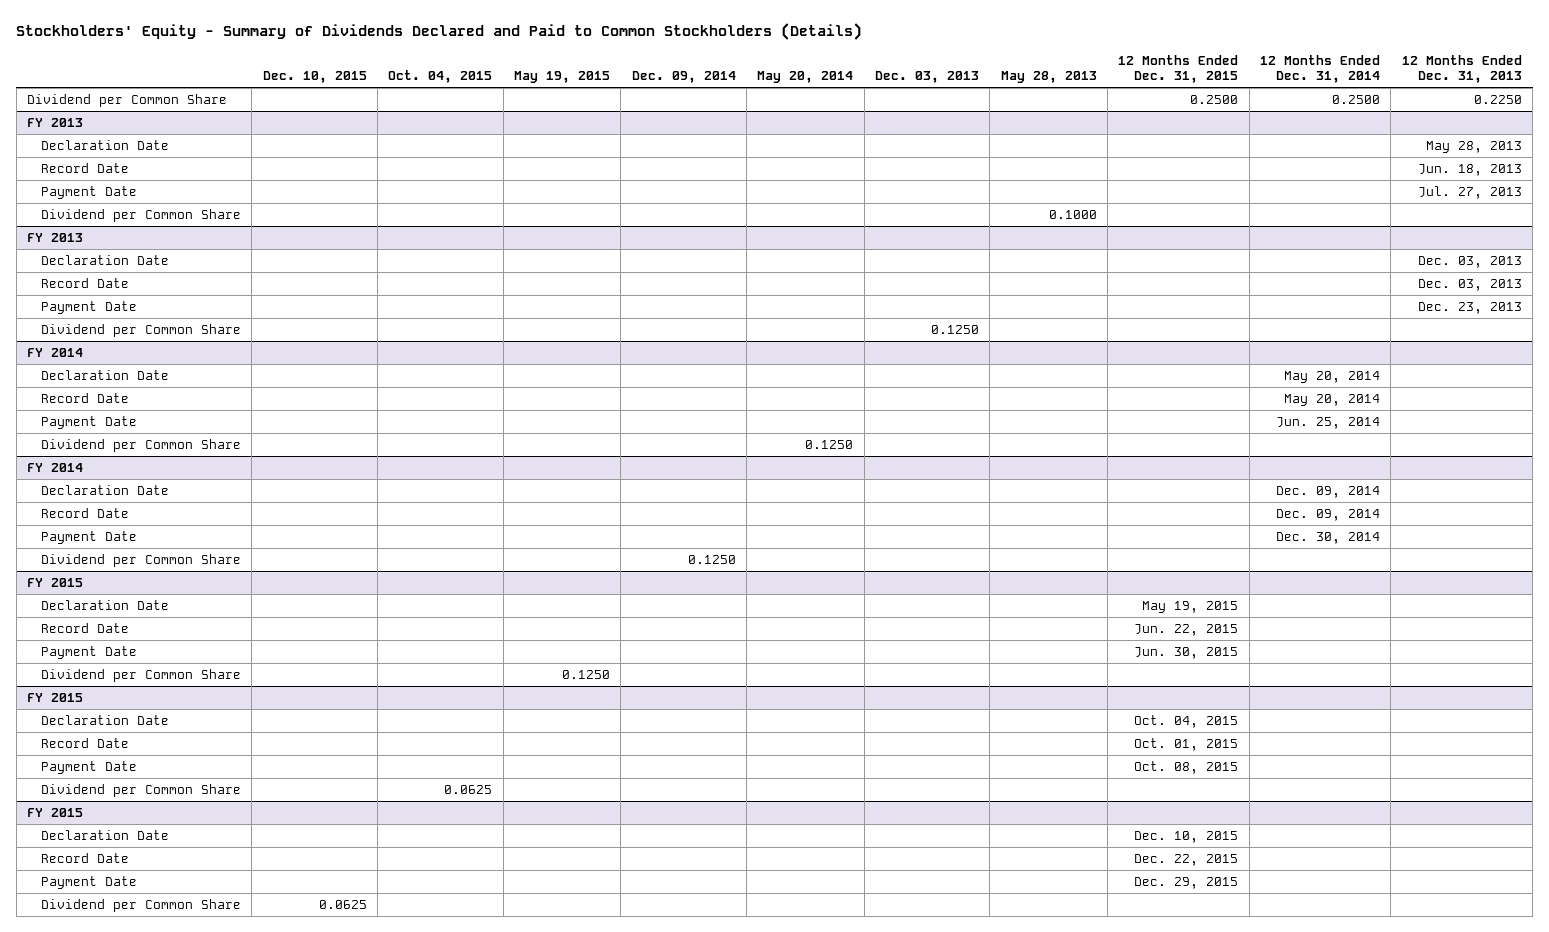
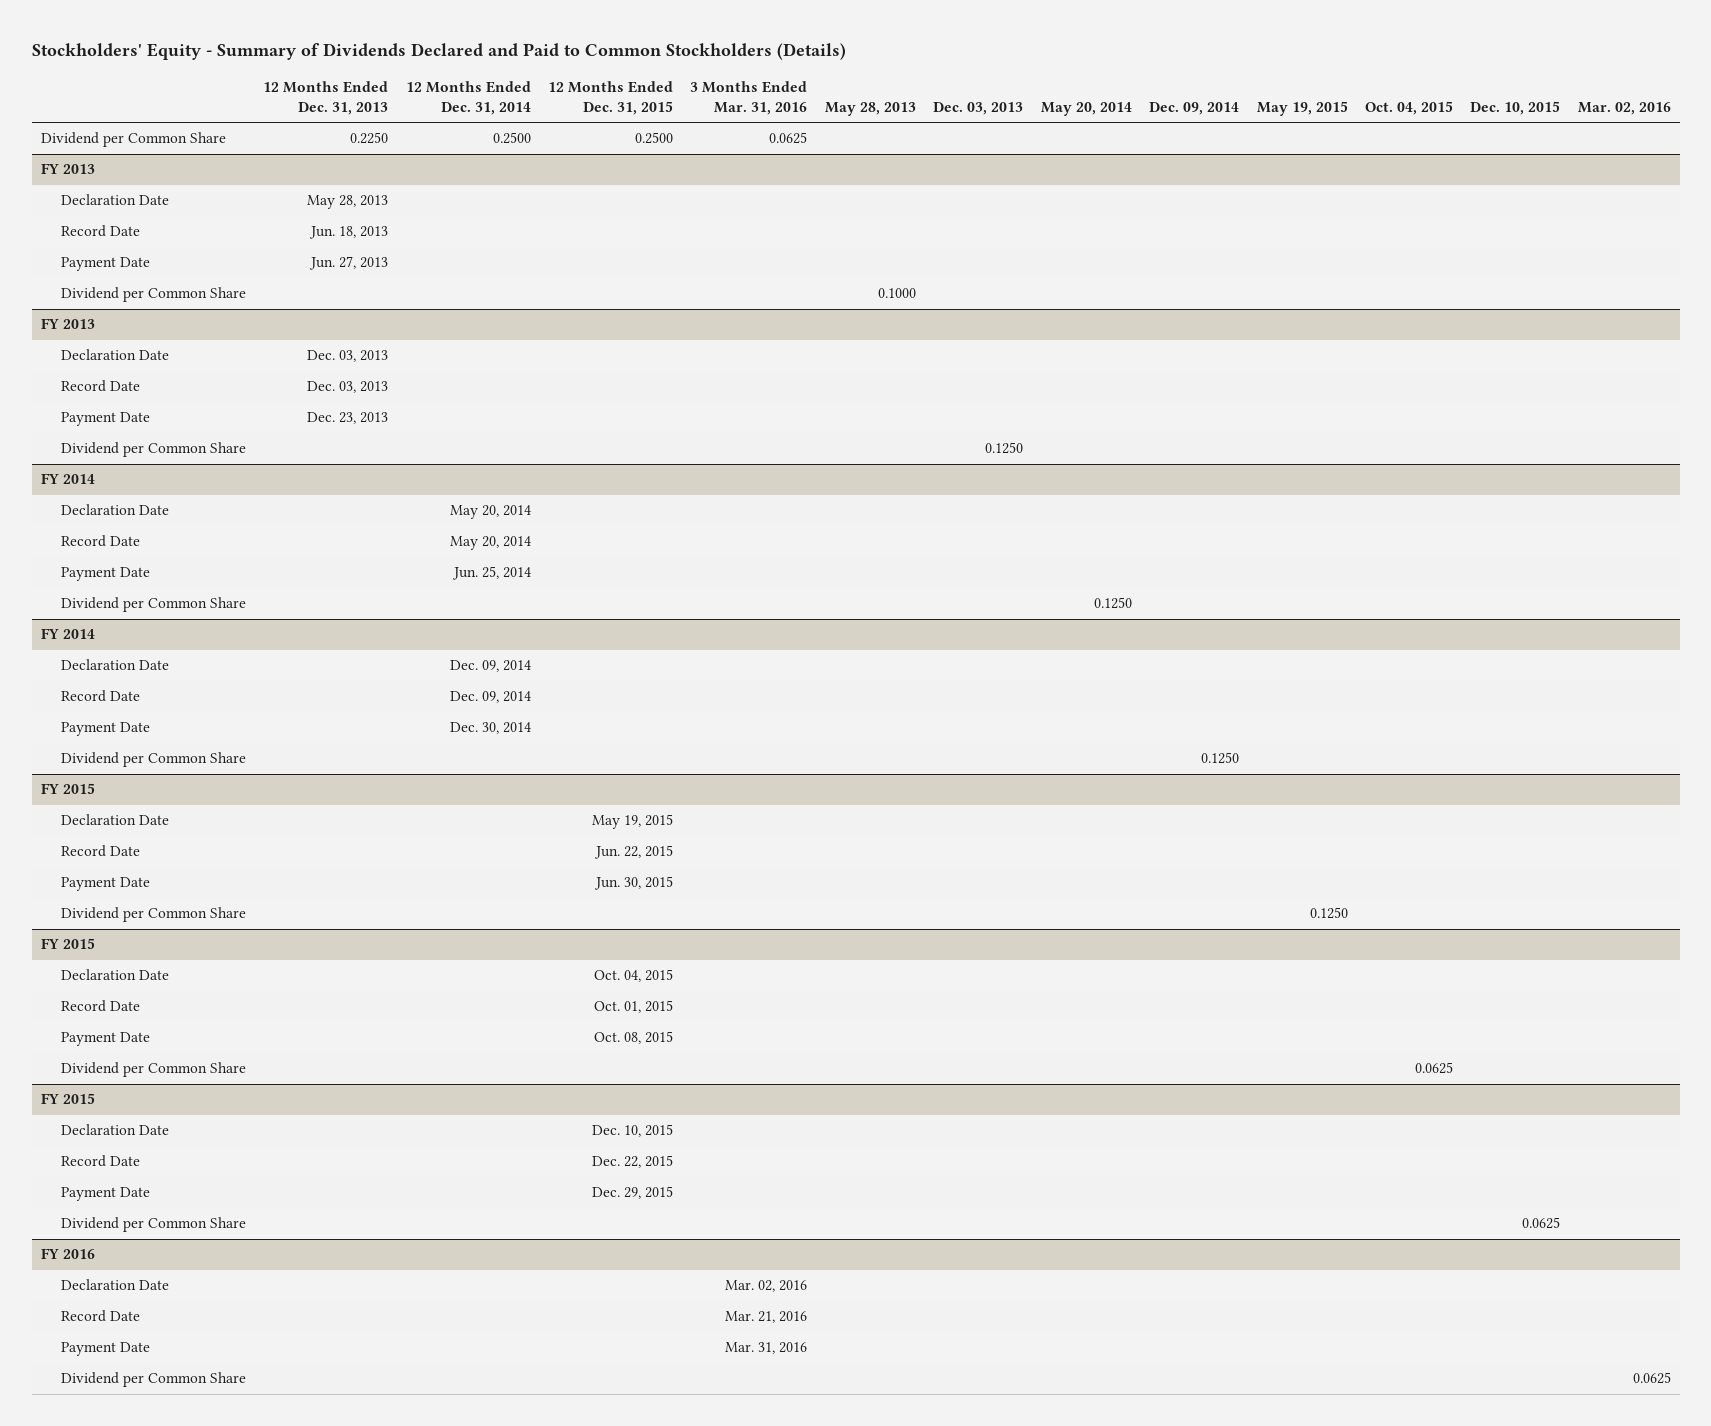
none -> [690,80,808,116] 3 Months Ended Mar. 31, 2016
none -> [1577,102,1671,116] Mar. 02, 2016
[1417,185,1522,199] Jul. 27, 2013 -> [309,256,389,271] Jun. 27, 2013
none -> [40,1248,95,1260] FY 2016
none -> [60,1279,169,1291] Declaration Date
none -> [60,1310,140,1323] Record Date
none -> [60,1342,150,1357] Payment Date
none -> [60,1372,246,1388] Dividend per Common Share

